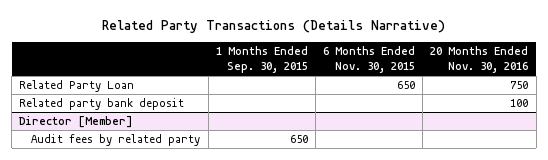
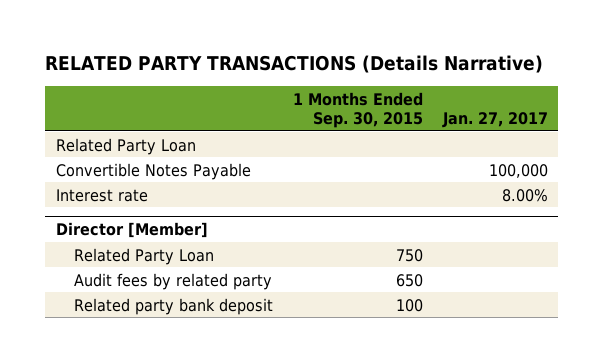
[101,20,445,34] Related Party Transactions (Details Narrative) -> [45,55,544,74] RELATED PARTY TRANSACTIONS (Details Narrative)
[323,46,416,73] 6 Months Ended Nov. 30, 2015 -> none
[430,46,529,73] 20 Months Ended Nov. 30, 2016 -> none
none -> [442,112,549,129] Jan. 27, 2017
[19,98,185,111] Related party bank deposit -> none
none -> [55,162,251,180] Convertible Notes Payable
none -> [55,188,148,202] Interest rate
none -> [73,247,214,265] Related Party Loan
none -> [73,297,273,315] Related party bank deposit

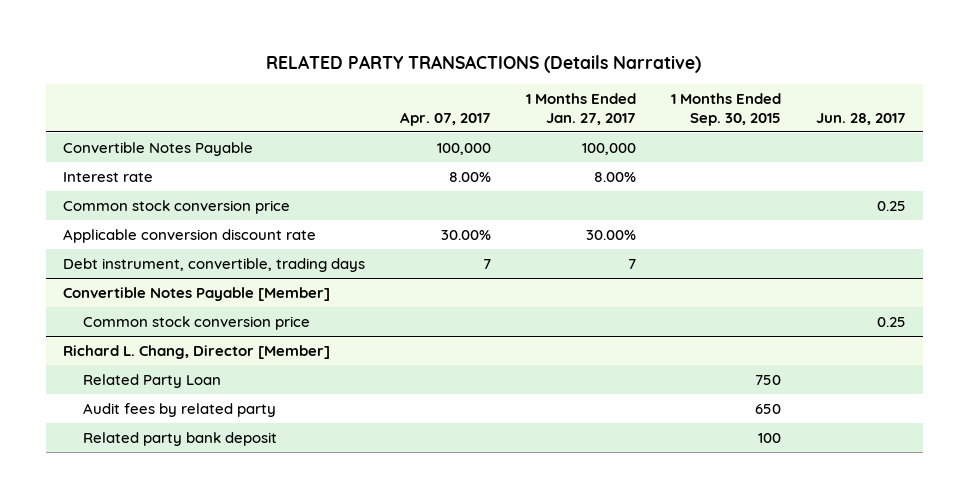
[442,112,549,129] Jan. 27, 2017 -> none
none -> [400,111,492,126] Apr. 07, 2017
none -> [525,93,636,125] 1 Months Ended Jan. 27, 2017
none -> [815,112,906,125] Jun. 28, 2017
[55,137,196,155] Related Party Loan -> none
none -> [63,199,291,214] Common stock conversion price
none -> [63,228,317,243] Applicable conversion discount rate
none -> [63,257,366,272] Debt instrument, convertible, trading days
none -> [63,286,331,301] Convertible Notes Payable [Member]
none -> [83,315,311,330] Common stock conversion price
[55,222,208,239] Director [Member] -> [63,344,331,359] Richard L. Chang, Director [Member]

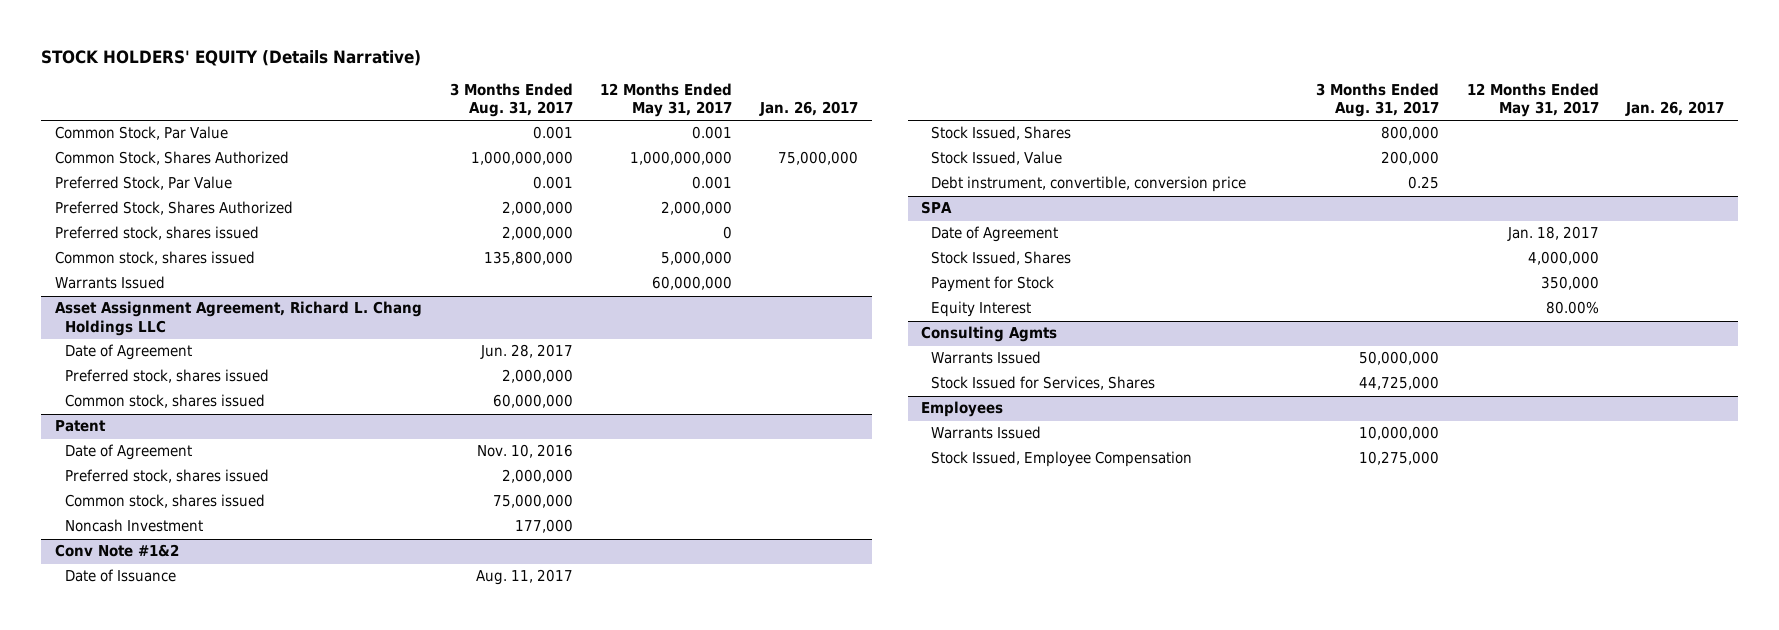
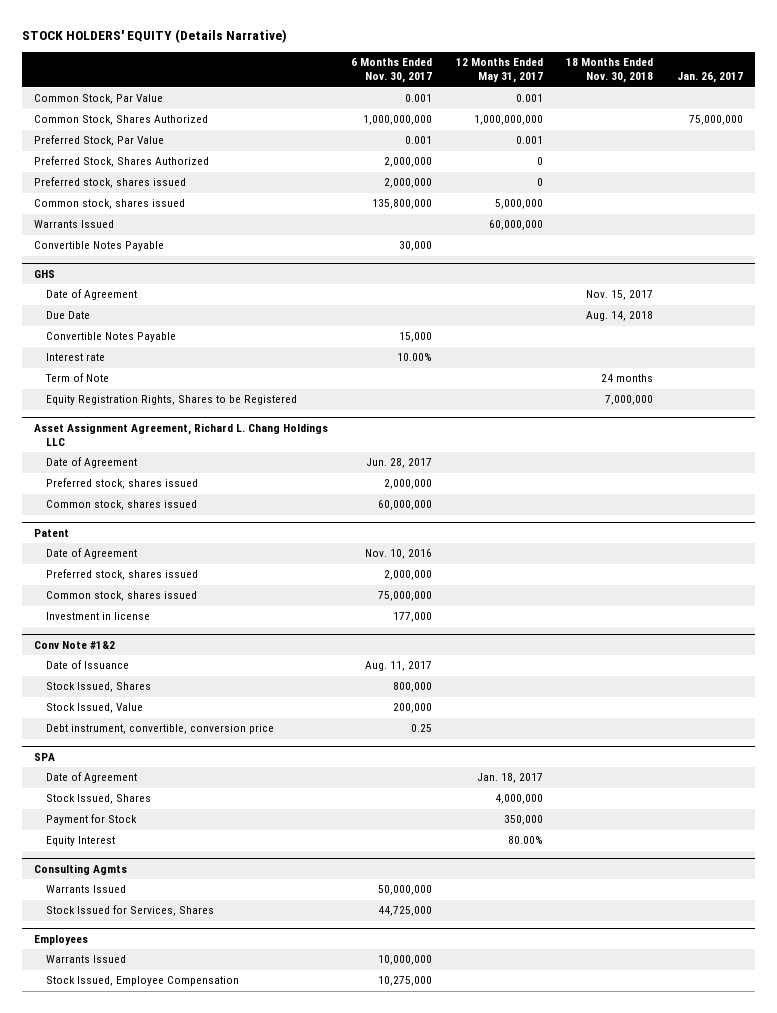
[449,82,573,118] 3 Months Ended Aug. 31, 2017 -> none
none -> [351,58,433,84] 6 Months Ended Nov. 30, 2017
none -> [566,58,654,84] 18 Months Ended Nov. 30, 2018
[661,201,733,216] 2,000,000 -> [536,157,543,166] 0
none -> [33,241,164,252] Convertible Notes Payable
none -> [33,269,55,278] GHS
none -> [45,289,137,301] Date of Agreement
none -> [45,311,90,320] Due Date
none -> [45,332,176,343] Convertible Notes Payable
none -> [45,353,105,362] Interest rate
none -> [44,373,109,383] Term of Note
none -> [45,395,297,406] Equity Registration Rights, Shares to be Registered
[64,519,203,533] Noncash Investment -> none
none -> [45,612,150,621] Investment in license

